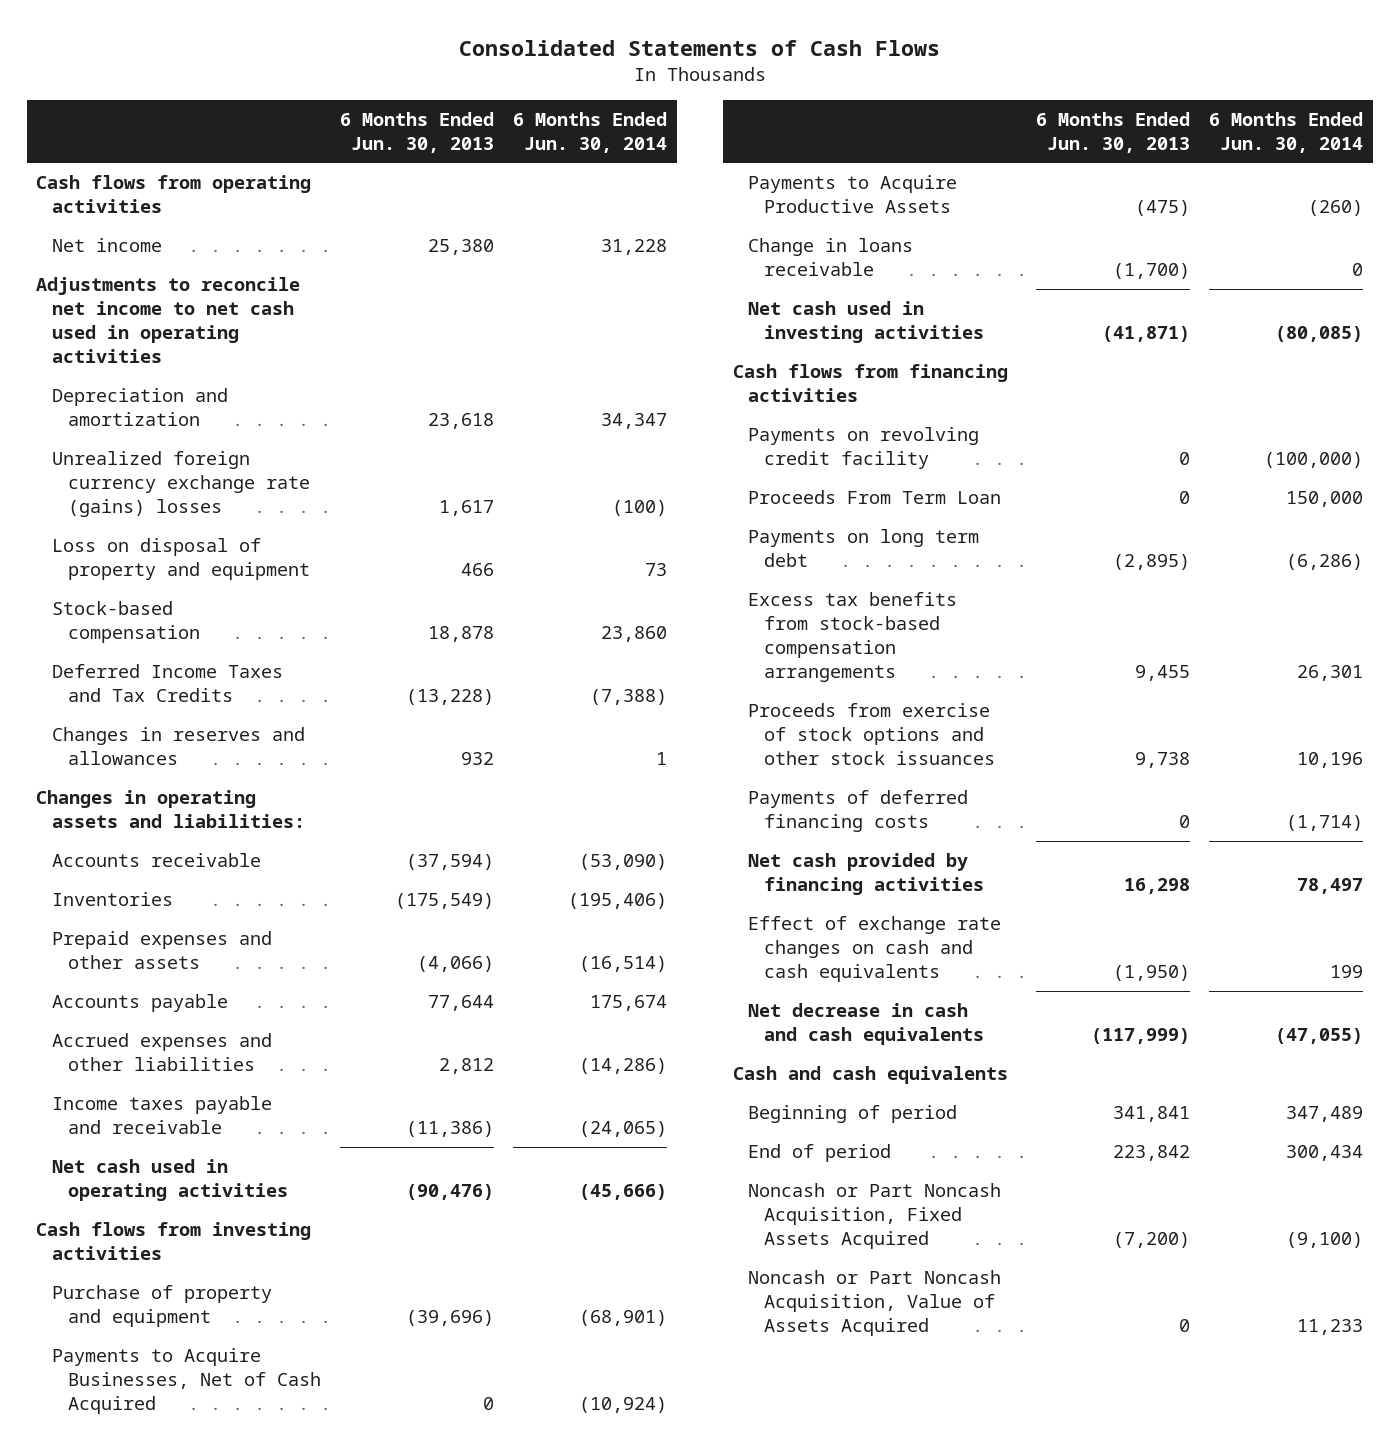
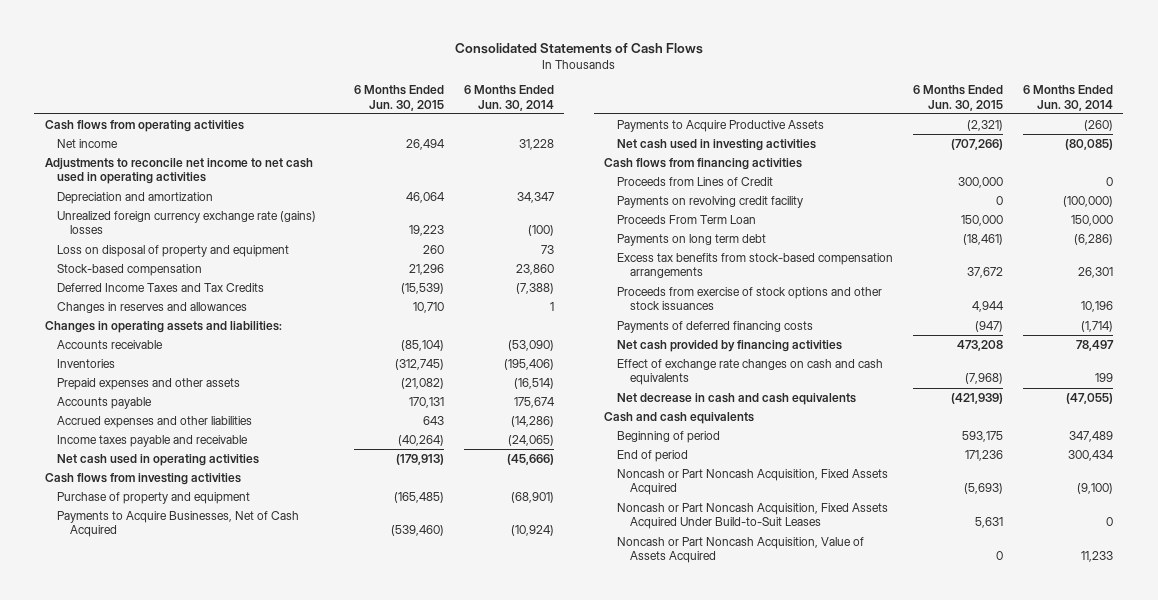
[340,111,495,153] 6 Months Ended Jun. 30, 2013 -> none
none -> [353,85,444,111] 6 Months Ended Jun. 30, 2015
[748,238,914,277] Change in loans receivable -> none
none -> [616,176,773,186] Proceeds from Lines of Credit
none -> [616,502,888,530] Noncash or Part Noncash Acquisition, Fixed Assets Acquired Under Build-to-Suit Leases

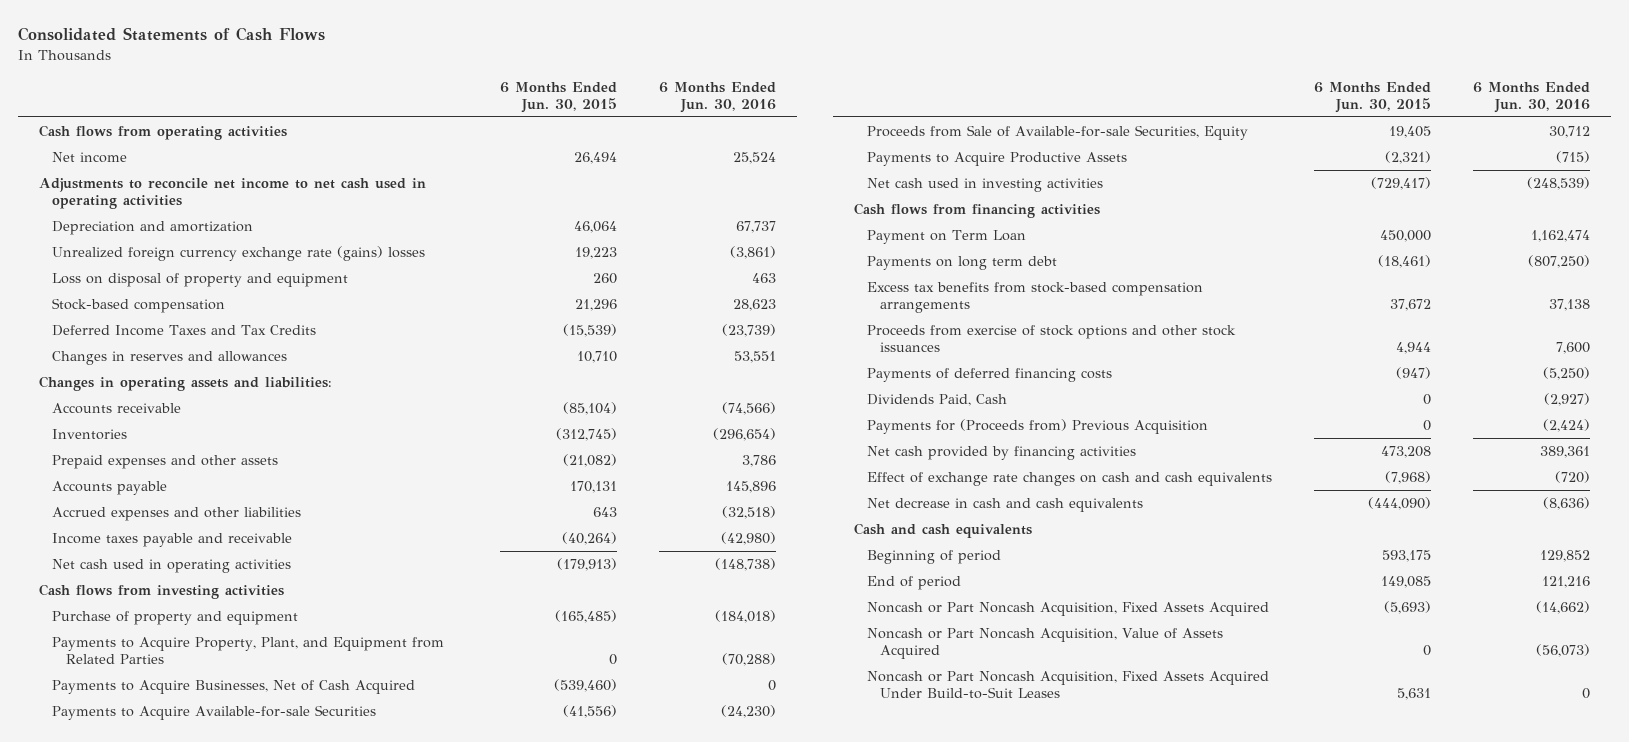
[464,85,555,111] 6 Months Ended Jun. 30, 2014 -> none
none -> [658,81,776,113] 6 Months Ended Jun. 30, 2016
none -> [52,636,445,664] Payments to Acquire Property, Plant, and Equipment from Related Parties
none -> [52,704,377,720] Payments to Acquire Available-for-sale Securities
none -> [867,124,1249,140] Proceeds from Sale of Available-for-sale Securities, Equity
[950,138,1003,150] (707,266) -> [1371,176,1432,190] (729,417)
[616,176,773,186] Proceeds from Lines of Credit -> none
[616,195,803,208] Payments on revolving credit facility -> none
[616,214,756,224] Proceeds From Term Loan -> none
none -> [867,229,1027,244] Payment on Term Loan
none -> [867,393,1008,406] Dividends Paid, Cash
none -> [867,418,1209,434] Payments for (Proceeds from) Previous Acquisition
[950,392,1003,404] (421,939) -> [1368,496,1432,510] (444,090)
[964,449,1003,461] 171,236 -> [1381,575,1432,588] 149,085
[616,502,888,530] Noncash or Part Noncash Acquisition, Fixed Assets Acquired Under Build-to-Suit Leases -> [867,670,1270,699] Noncash or Part Noncash Acquisition, Fixed Assets Acquired Under Build-to-Suit Leases

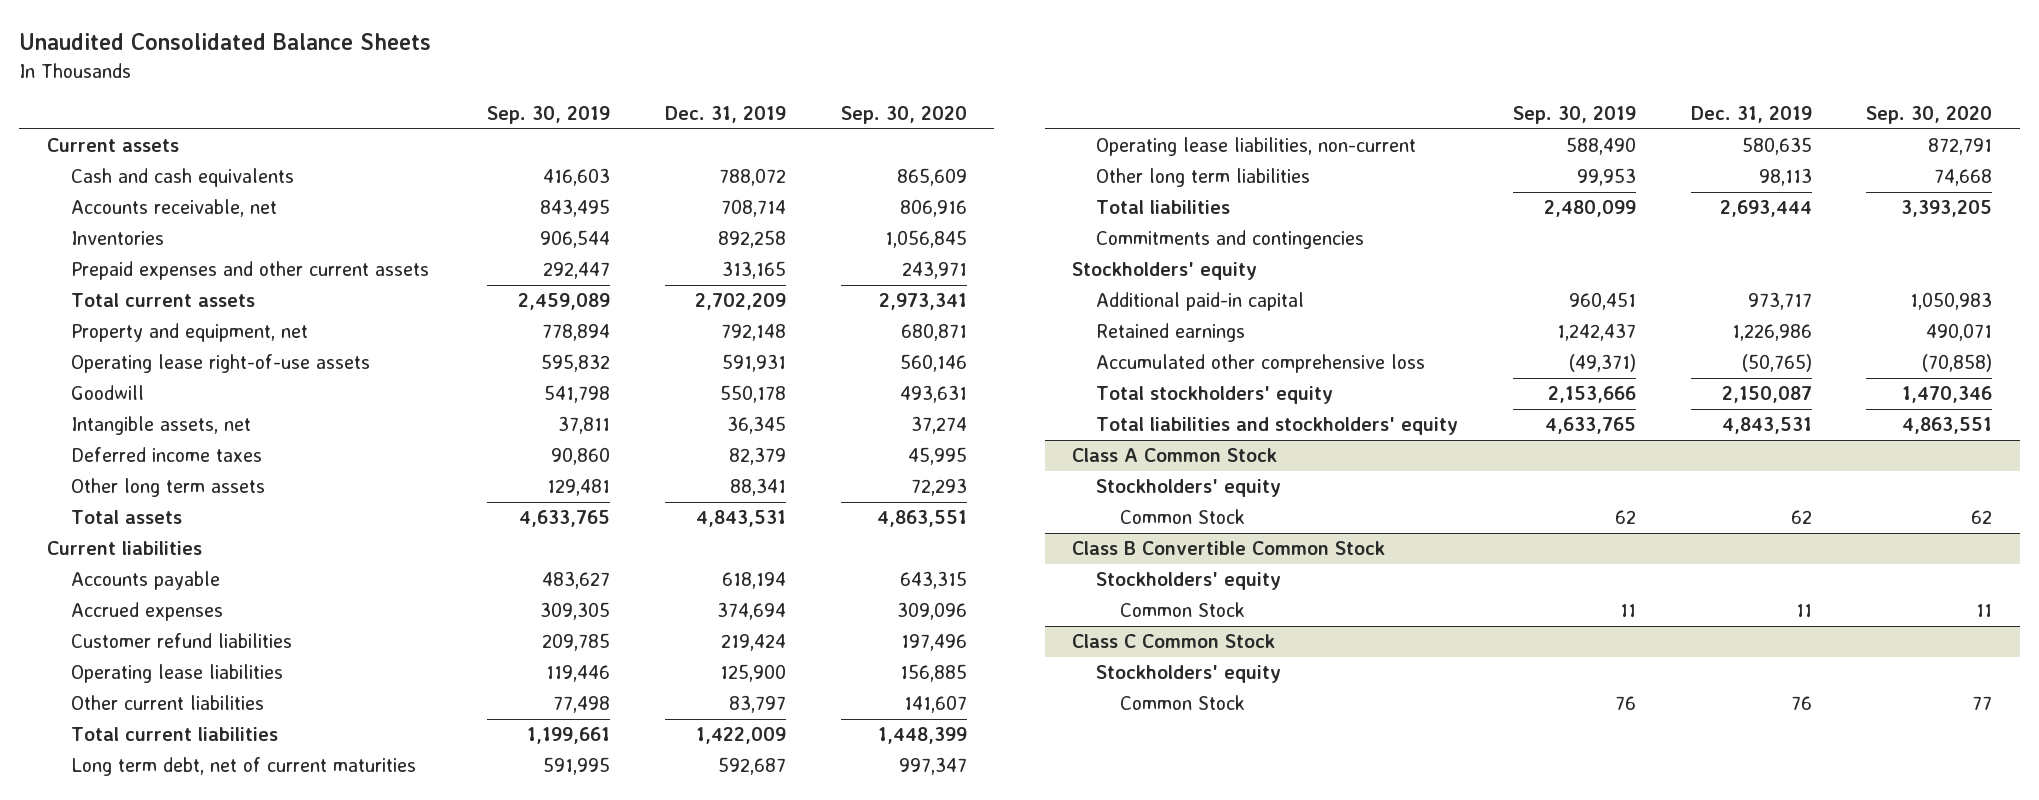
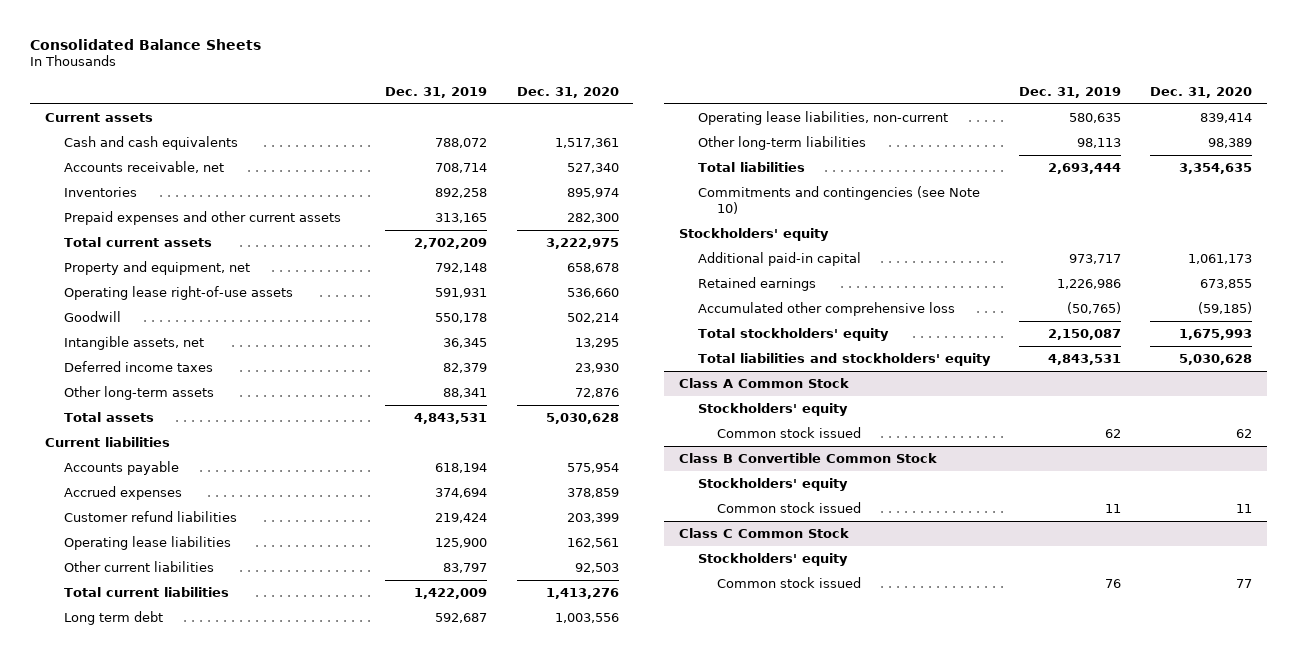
[19,33,432,51] Unaudited Consolidated Balance Sheets -> [30,38,262,50] Consolidated Balance Sheets
[487,106,611,125] Sep. 30, 2019 -> none
[841,106,968,125] Sep. 30, 2020 -> none
none -> [516,86,619,98] Dec. 31, 2020
[70,478,265,498] Other long term assets -> [64,385,215,400] Other long-term assets
[70,757,416,777] Long term debt, net of current maturities -> [64,610,164,625] Long term debt
[1095,168,1310,188] Other long term liabilities -> [697,135,866,150] Other long-term liabilities
[1095,230,1364,250] Commitments and contingencies -> [697,185,980,214] Commitments and contingencies (see Note 10)
[1119,509,1245,525] Common Stock -> [717,426,862,438] Common stock issued
[1119,602,1245,618] Common Stock -> [717,501,862,513] Common stock issued
[1119,695,1245,711] Common Stock -> [717,576,862,588] Common stock issued

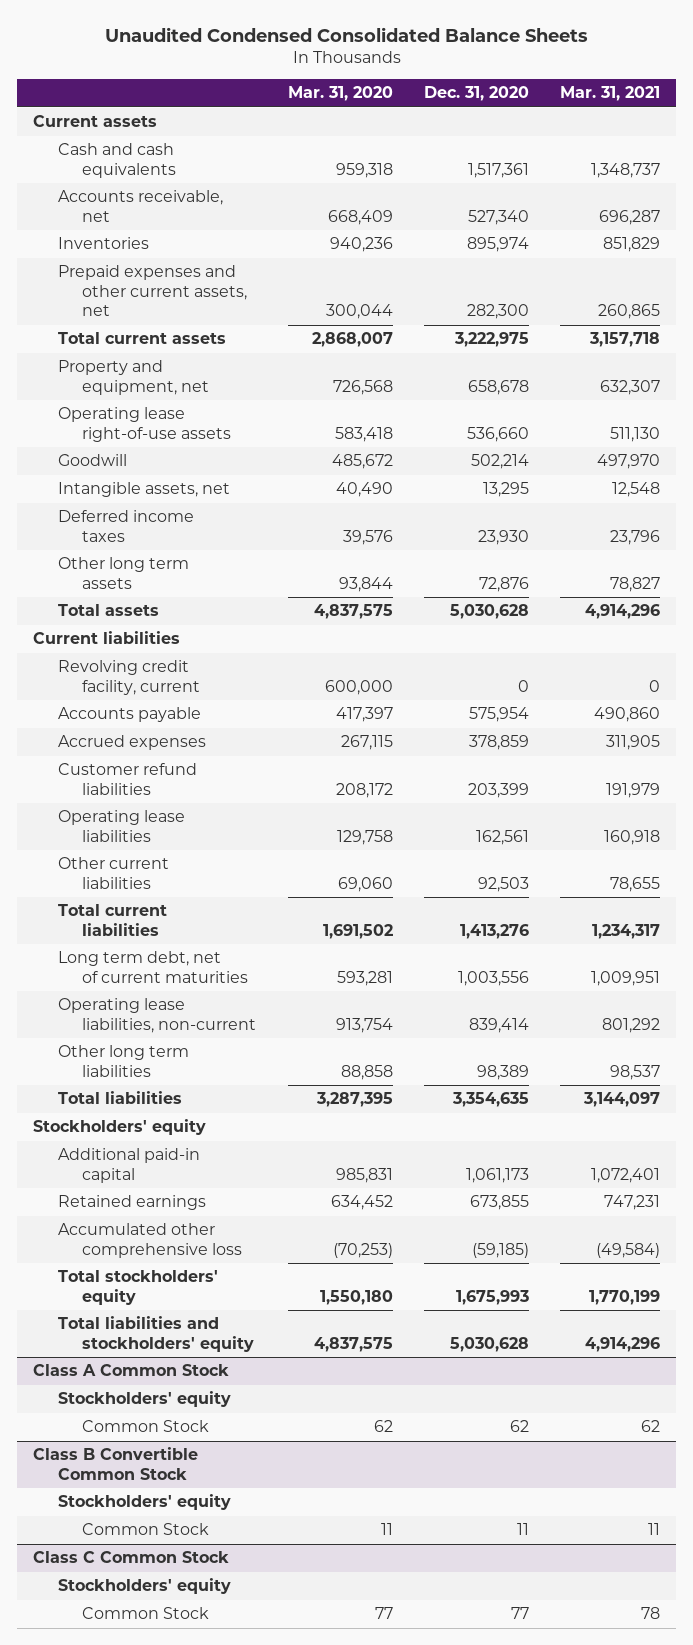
[30,38,262,50] Consolidated Balance Sheets -> [104,26,588,42] Unaudited Condensed Consolidated Balance Sheets
[385,86,488,98] Dec. 31, 2019 -> none
none -> [287,86,393,102] Mar. 31, 2020
none -> [560,86,661,102] Mar. 31, 2021
[64,210,342,225] Prepaid expenses and other current assets -> [57,265,248,317] Prepaid expenses and other current assets, net
[64,385,215,400] Other long-term assets -> [57,557,189,589] Other long term assets
none -> [57,660,201,695] Revolving credit facility, current
[64,610,164,625] Long term debt -> [57,951,249,983] Long term debt, net of current maturities
[697,135,866,150] Other long-term liabilities -> [57,1045,189,1077] Other long term liabilities
[697,185,980,214] Commitments and contingencies (see Note 10) -> none
[717,426,862,438] Common stock issued -> [82,1420,210,1433] Common Stock
[717,501,862,513] Common stock issued -> [82,1523,210,1536] Common Stock
[717,576,862,588] Common stock issued -> [82,1607,210,1620] Common Stock

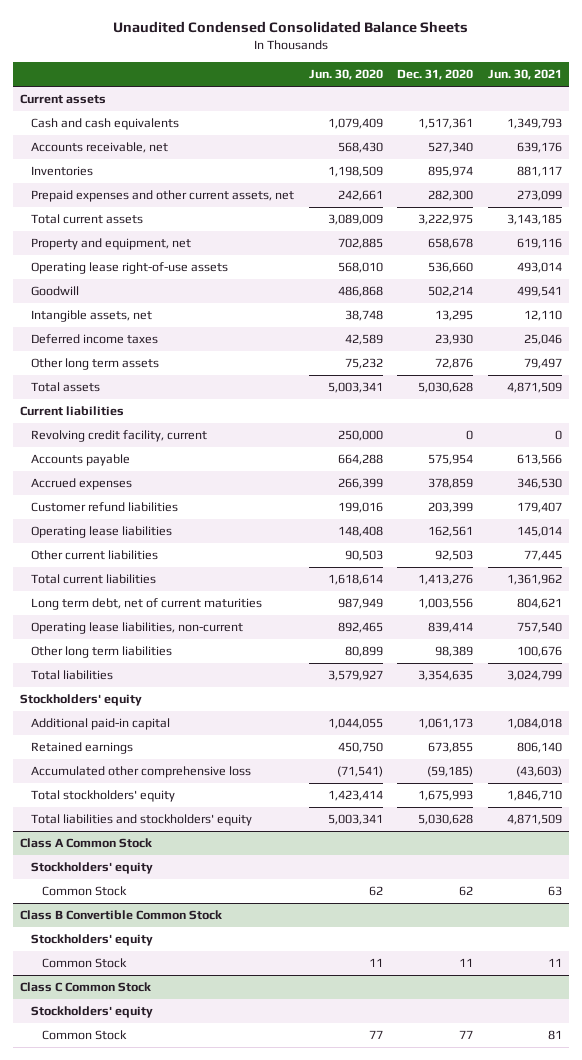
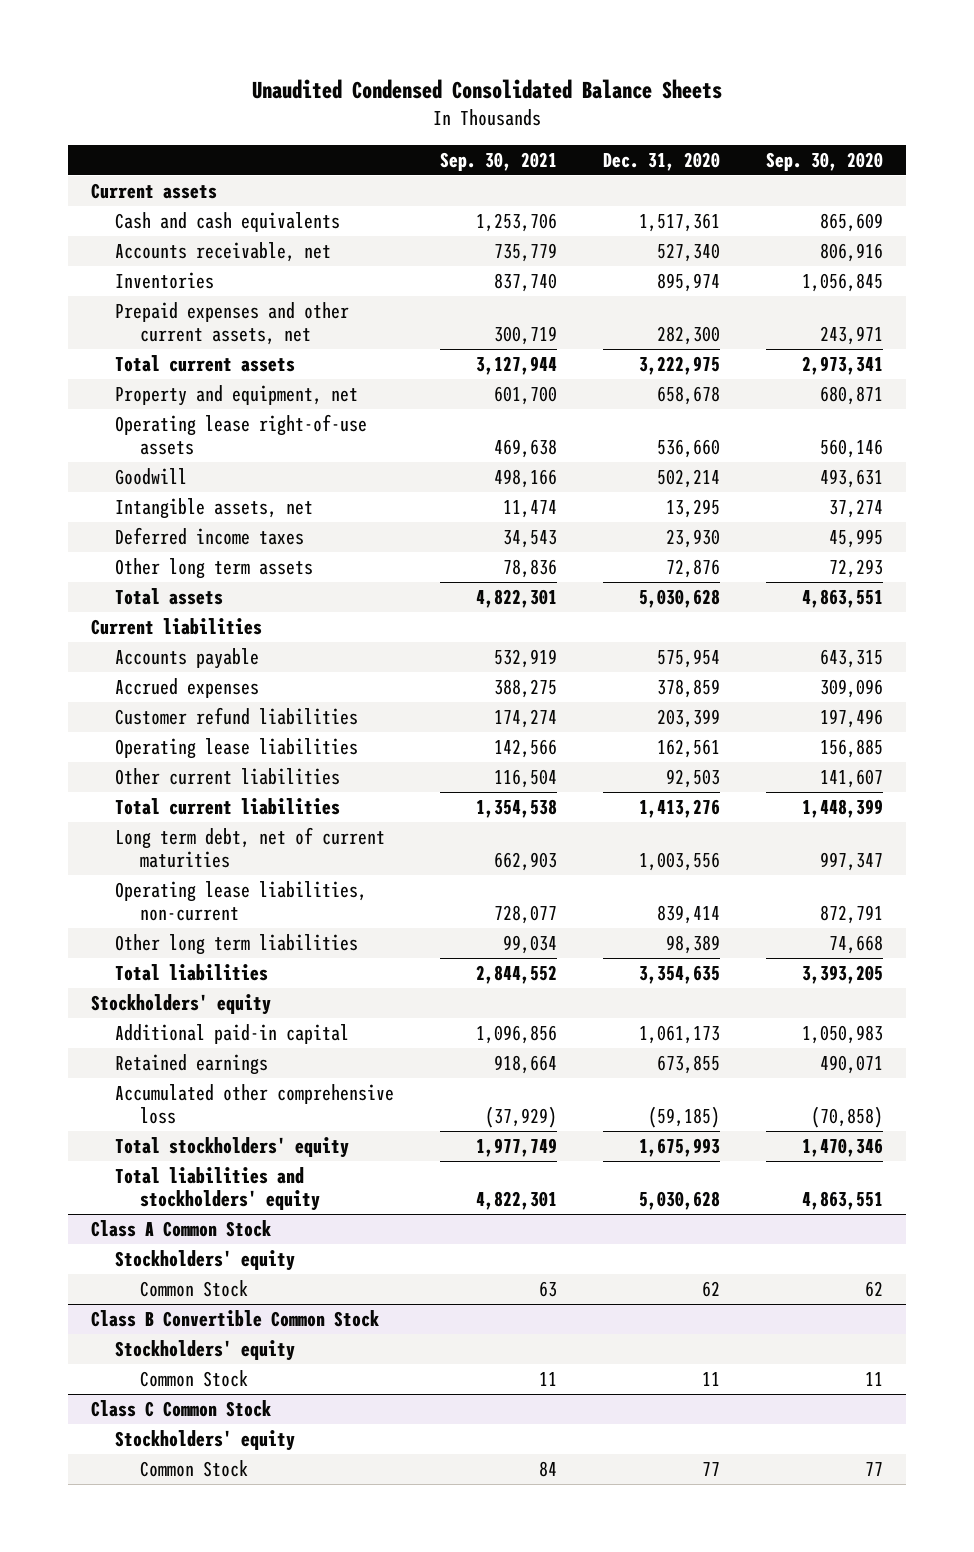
[308,68,383,80] Jun. 30, 2020 -> none
[487,68,562,80] Jun. 30, 2021 -> none
none -> [440,151,558,171] Sep. 30, 2021
none -> [765,151,883,171] Sep. 30, 2020
[30,430,207,443] Revolving credit facility, current -> none

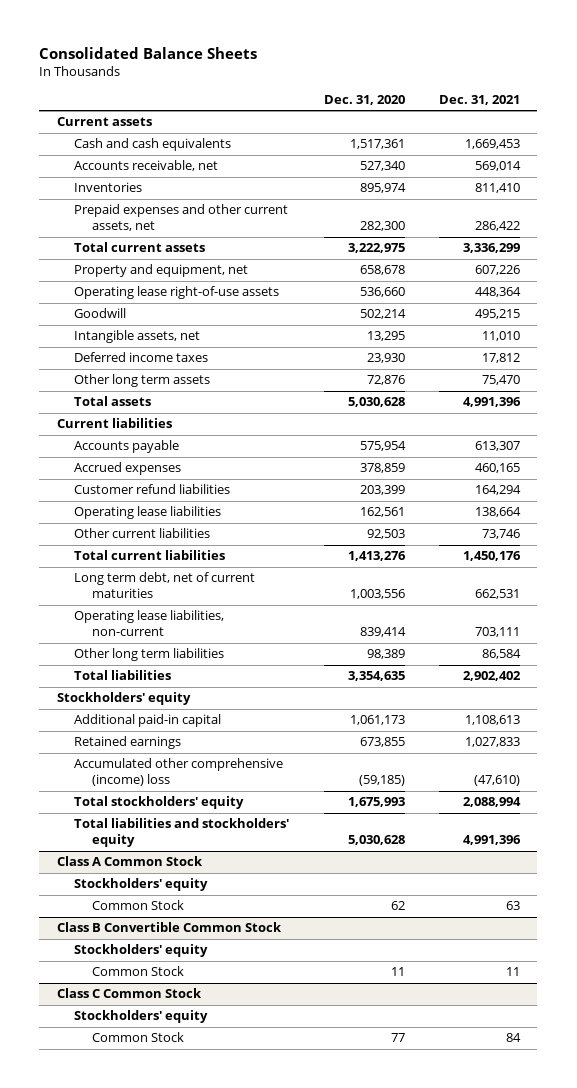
[251,79,722,100] Unaudited Condensed Consolidated Balance Sheets -> [39,46,258,59] Consolidated Balance Sheets
[440,151,558,171] Sep. 30, 2021 -> none
[765,151,883,171] Sep. 30, 2020 -> none
none -> [439,94,521,105] Dec. 31, 2021
[115,1083,395,1124] Accumulated other comprehensive loss -> [74,758,284,787] Accumulated other comprehensive (income) loss

